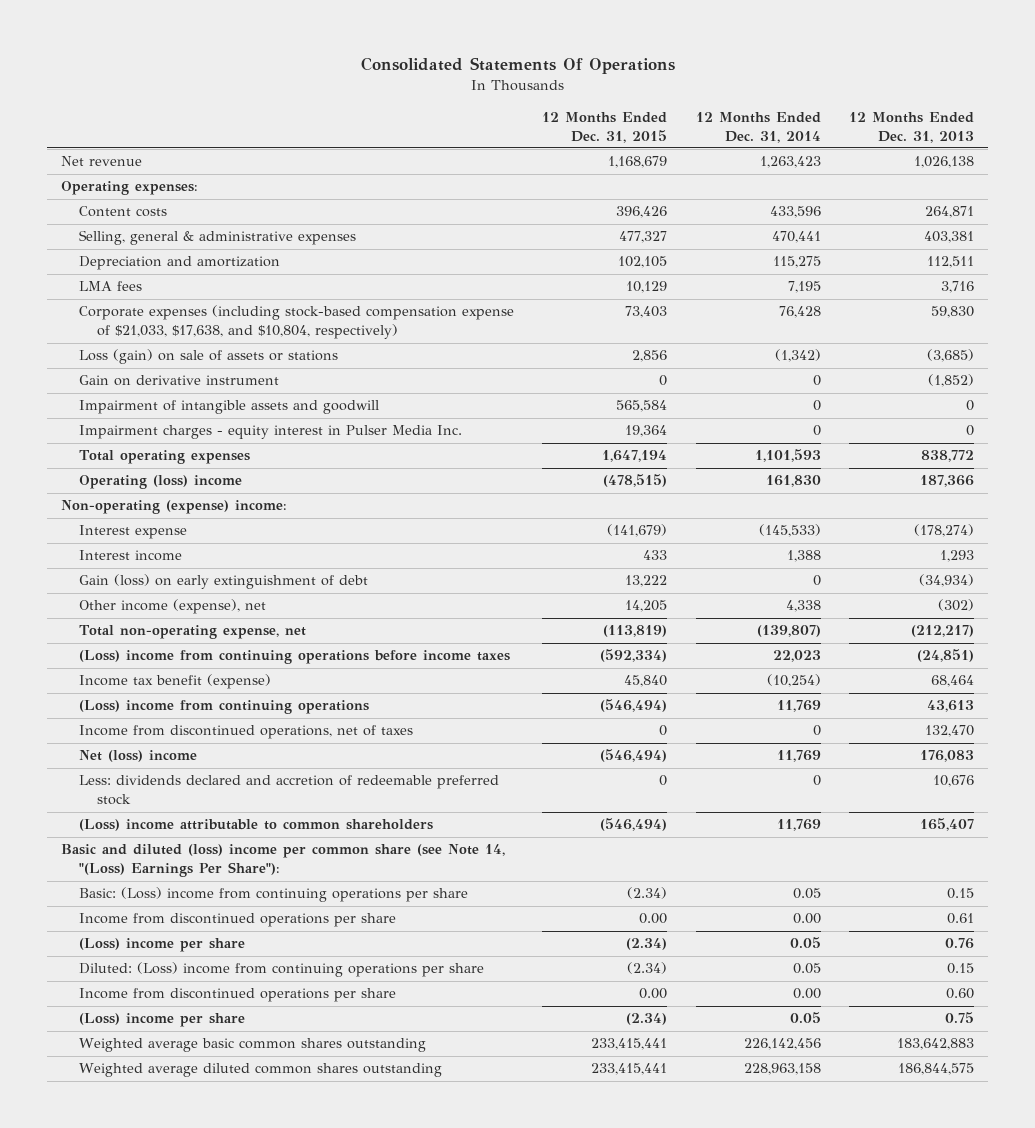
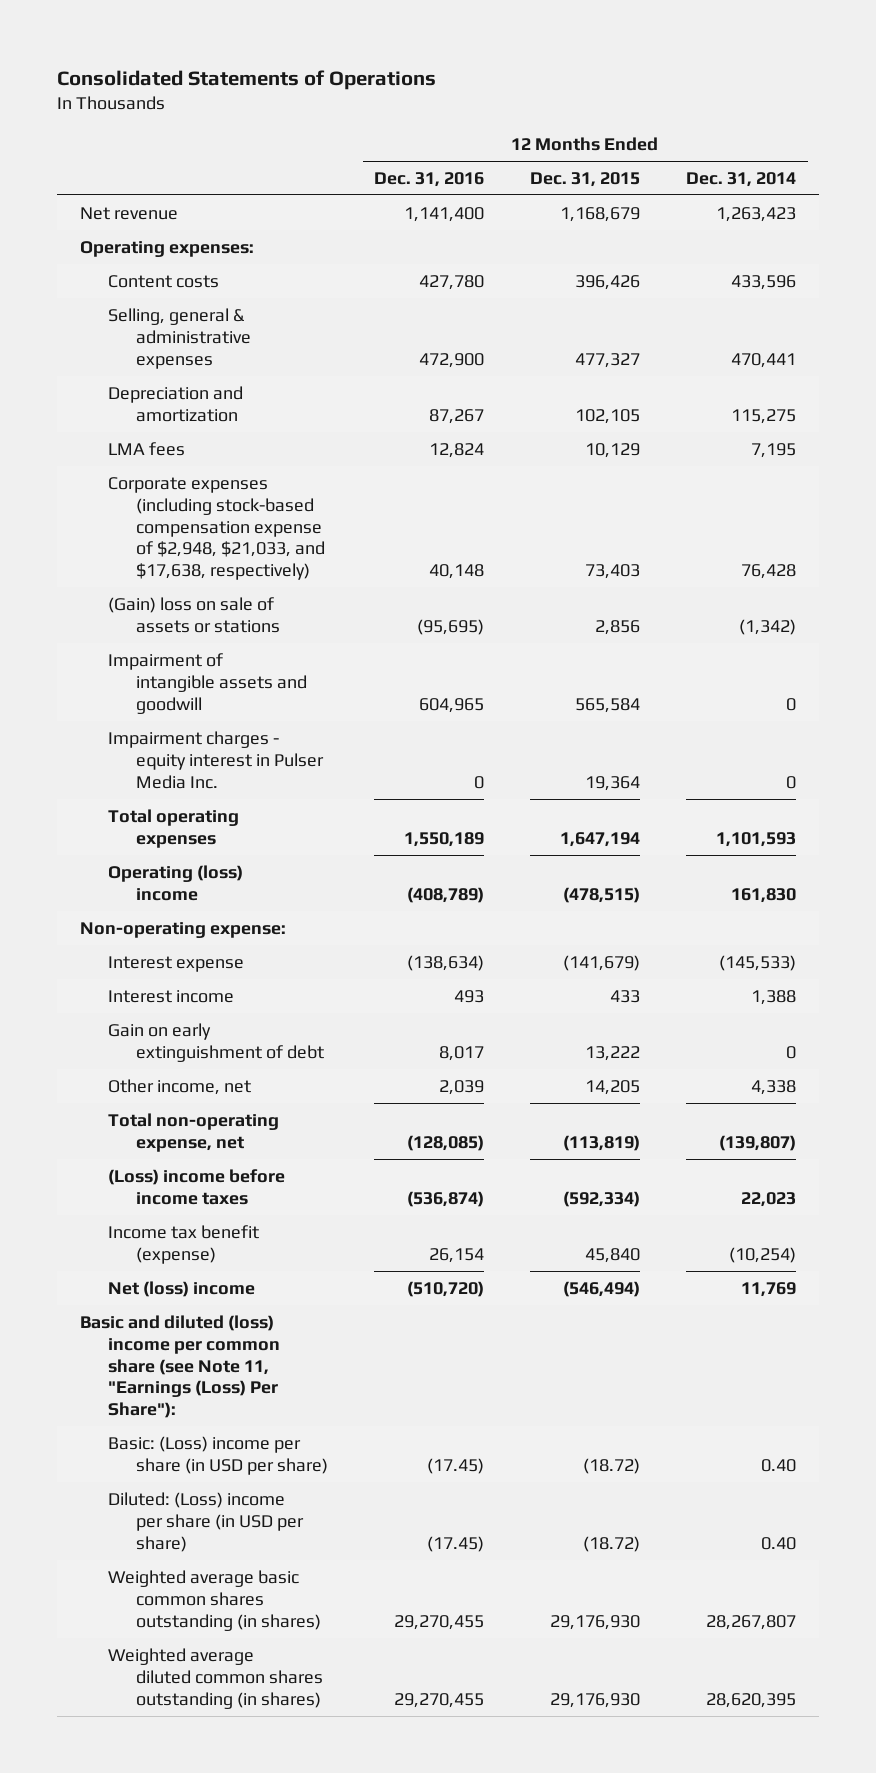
[360,56,675,74] Consolidated Statements Of Operations -> [57,70,437,91] Consolidated Statements of Operations
[848,111,974,143] 12 Months Ended Dec. 31, 2013 -> none
none -> [374,171,485,187] Dec. 31, 2016
[78,375,279,387] Gain on derivative instrument -> none
[78,305,514,340] Corporate expenses (including stock-based compensation expense of $21,033, $17,638, and $10,804, respectively) -> [108,476,326,581] Corporate expenses (including stock-based compensation expense of $2,948, $21,033, and $17,638, respectively)
[78,349,338,365] Loss (gain) on sale of assets or stations -> [108,596,281,633] (Gain) loss on sale of assets or stations
[61,500,288,515] Non-operating (expense) income: -> [80,921,287,938] Non-operating expense:
[78,574,368,590] Gain (loss) on early extinguishment of debt -> [108,1022,325,1062] Gain on early extinguishment of debt
[78,599,266,615] Other income (expense), net -> [108,1078,252,1095] Other income, net
[78,650,510,665] (Loss) income from continuing operations before income taxes -> [108,1168,286,1205] (Loss) income before income taxes
[78,700,369,715] (Loss) income from continuing operations -> none
[78,725,413,740] Income from discontinued operations, net of taxes -> none
[78,775,499,806] Less: dividends declared and accretion of redeemable preferred stock -> none
[78,819,433,832] (Loss) income attributable to common shareholders -> none
[78,913,396,928] Income from discontinued operations per share -> none
[78,938,245,953] (Loss) income per share -> none
[78,988,396,1003] Income from discontinued operations per share -> none
[78,1013,245,1028] (Loss) income per share -> none
[61,844,506,878] Basic and diluted (loss) income per common share (see Note 14, "(Loss) Earnings Per Share"): -> [80,1314,281,1419] Basic and diluted (loss) income per common share (see Note 11, "Earnings (Loss) Per Share"):
[78,887,468,903] Basic: (Loss) income from continuing operations per share -> [108,1435,329,1475] Basic: (Loss) income per share (in USD per share)
[627,887,668,900] (2.34) -> [583,1457,641,1474] (18.72)
[792,888,821,900] 0.05 -> [761,1458,797,1472] 0.40
[78,962,484,978] Diluted: (Loss) income from continuing operations per share -> [108,1491,305,1552] Diluted: (Loss) income per share (in USD per share)
[627,962,668,975] (2.34) -> [583,1535,641,1552] (18.72)
[792,963,821,975] 0.05 -> [761,1536,797,1550] 0.40
[78,1038,426,1053] Weighted average basic common shares outstanding -> [108,1569,322,1631] Weighted average basic common shares outstanding (in shares)
[591,1038,668,1051] 233,415,441 -> [550,1614,641,1630] 29,176,930
[743,1038,821,1051] 226,142,456 -> [706,1614,797,1630] 28,267,807
[78,1063,442,1078] Weighted average diluted common shares outstanding -> [108,1647,324,1709] Weighted average diluted common shares outstanding (in shares)
[591,1063,668,1076] 233,415,441 -> [550,1692,641,1708] 29,176,930
[743,1063,821,1076] 228,963,158 -> [706,1692,797,1708] 28,620,395

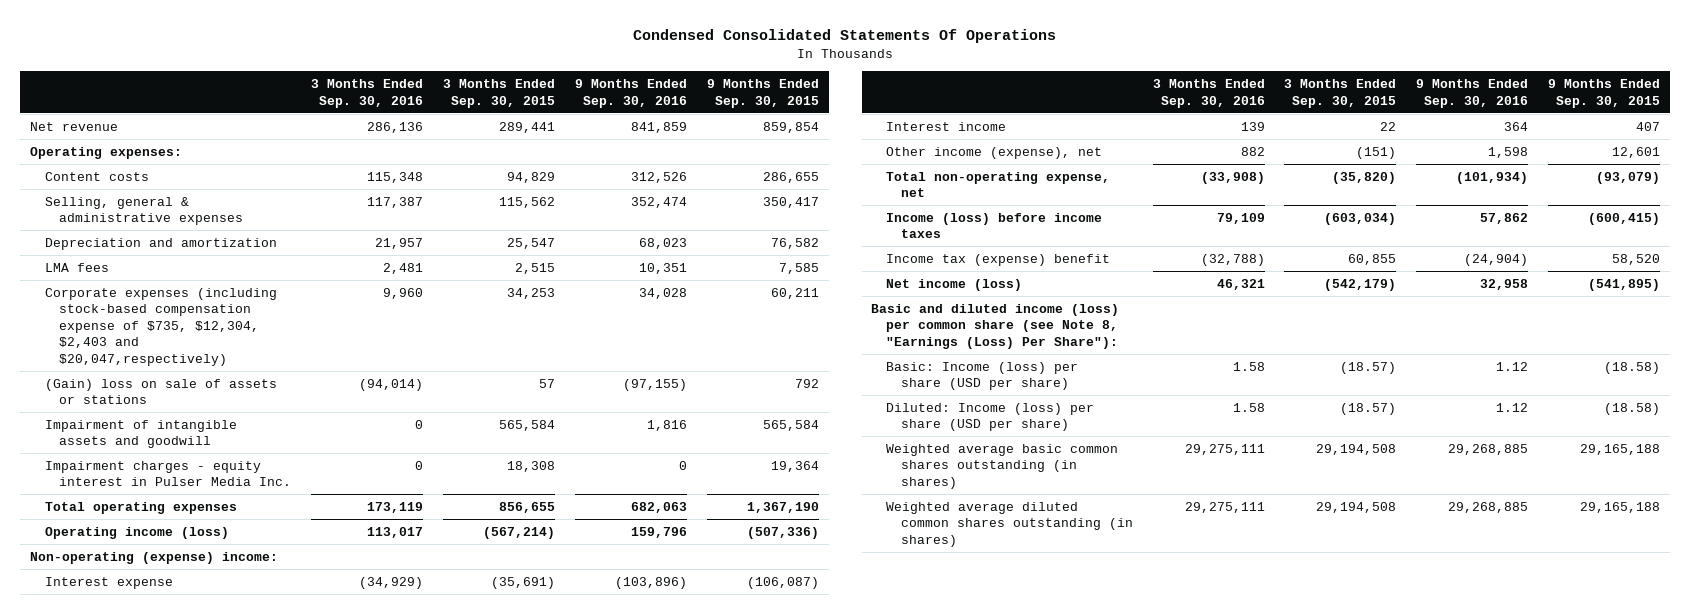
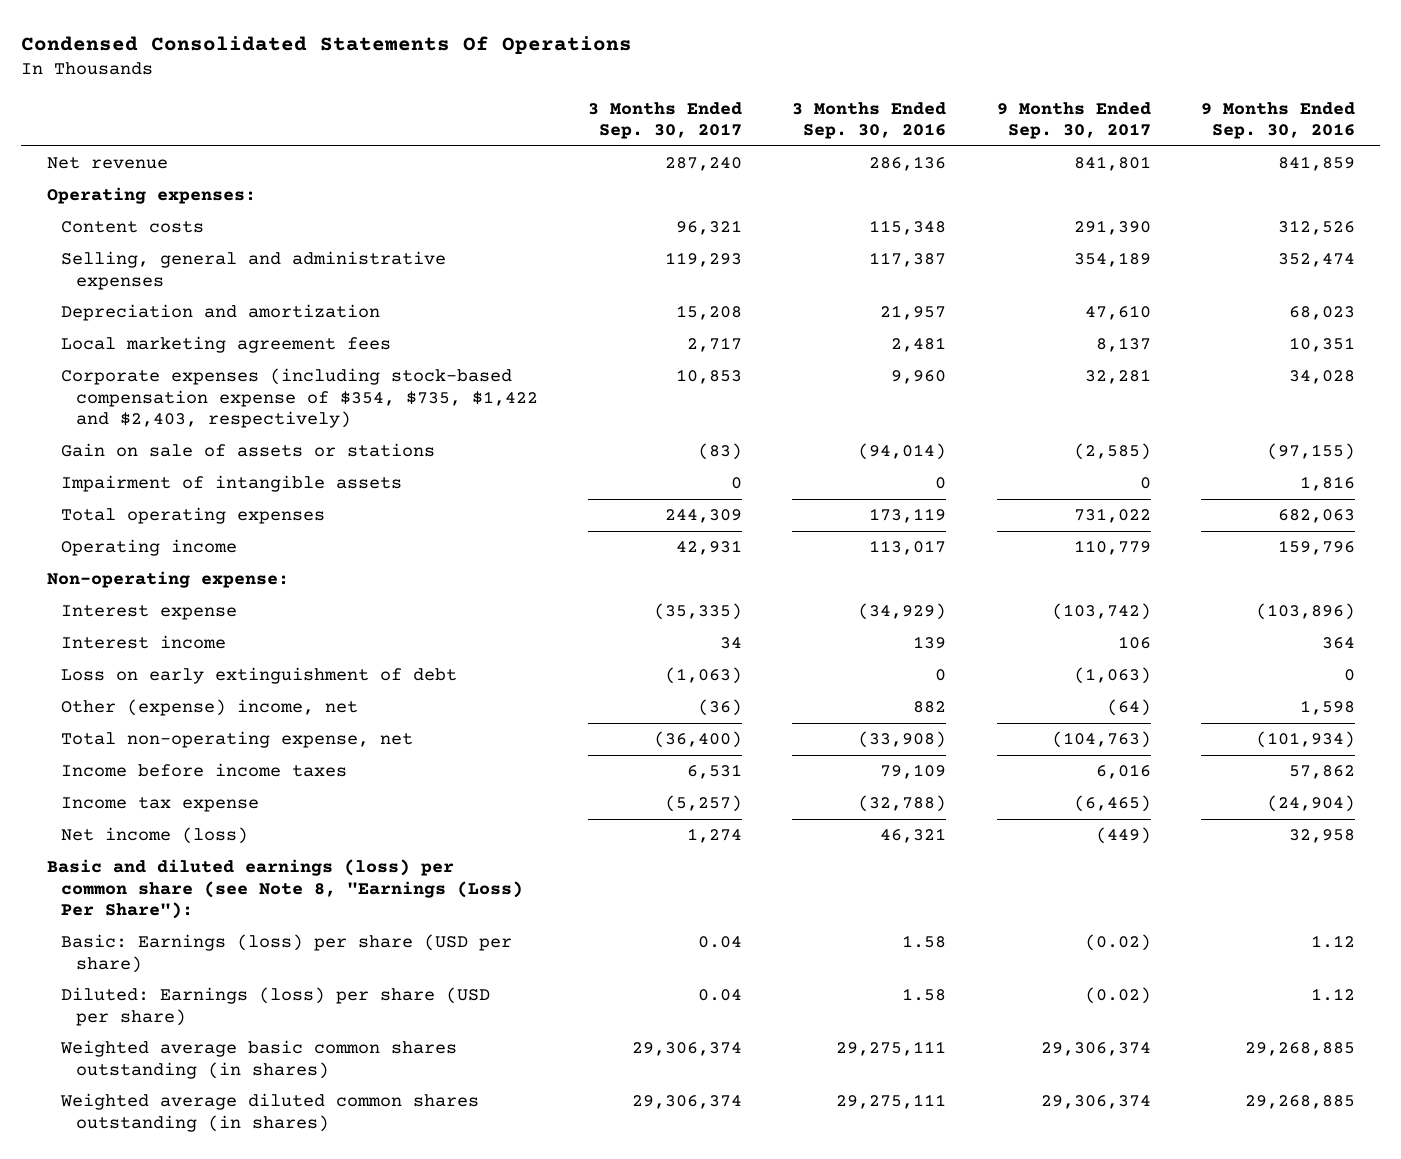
[442,79,555,108] 3 Months Ended Sep. 30, 2015 -> none
[706,79,819,108] 9 Months Ended Sep. 30, 2015 -> none
none -> [588,101,743,140] 3 Months Ended Sep. 30, 2017
none -> [996,101,1151,140] 9 Months Ended Sep. 30, 2017
[44,196,244,226] Selling, general & administrative expenses -> [61,251,447,290] Selling, general and administrative expenses
[44,460,292,487] Impairment charges - equity interest in Pulser Media Inc. -> none
[44,262,109,272] LMA fees -> [61,336,392,354] Local marketing agreement fees
[44,287,277,366] Corporate expenses (including stock-based compensation expense of $735, $12,304, $2,403 and $20,047,respectively) -> [61,368,538,429] Corporate expenses (including stock-based compensation expense of $354, $735, $1,422 and $2,403, respectively)
[44,378,277,405] (Gain) loss on sale of assets or stations -> [61,443,436,458] Gain on sale of assets or stations
[44,419,237,449] Impairment of intangible assets and goodwill -> [61,475,403,493] Impairment of intangible assets
[44,526,229,539] Operating income (loss) -> [61,539,238,557] Operating income
[29,551,278,564] Non-operating (expense) income: -> [46,571,289,589] Non-operating expense:
none -> [61,667,458,685] Loss on early extinguishment of debt
[886,146,1103,159] Other income (expense), net -> [61,699,359,717] Other (expense) income, net
[886,212,1103,239] Income (loss) before income taxes -> [61,763,348,778] Income before income taxes
[886,253,1111,266] Income tax (expense) benefit -> [61,797,260,813] Income tax expense
[871,303,1120,349] Basic and diluted income (loss) per common share (see Note 8, "Earnings (Loss) Per Share"): -> [46,859,524,920] Basic and diluted earnings (loss) per common share (see Note 8, "Earnings (Loss) Per Share"):
[886,361,1079,391] Basic: Income (loss) per share (USD per share) -> [61,934,513,973] Basic: Earnings (loss) per share (USD per share)
[886,402,1095,432] Diluted: Income (loss) per share (USD per share) -> [61,987,491,1026] Diluted: Earnings (loss) per share (USD per share)

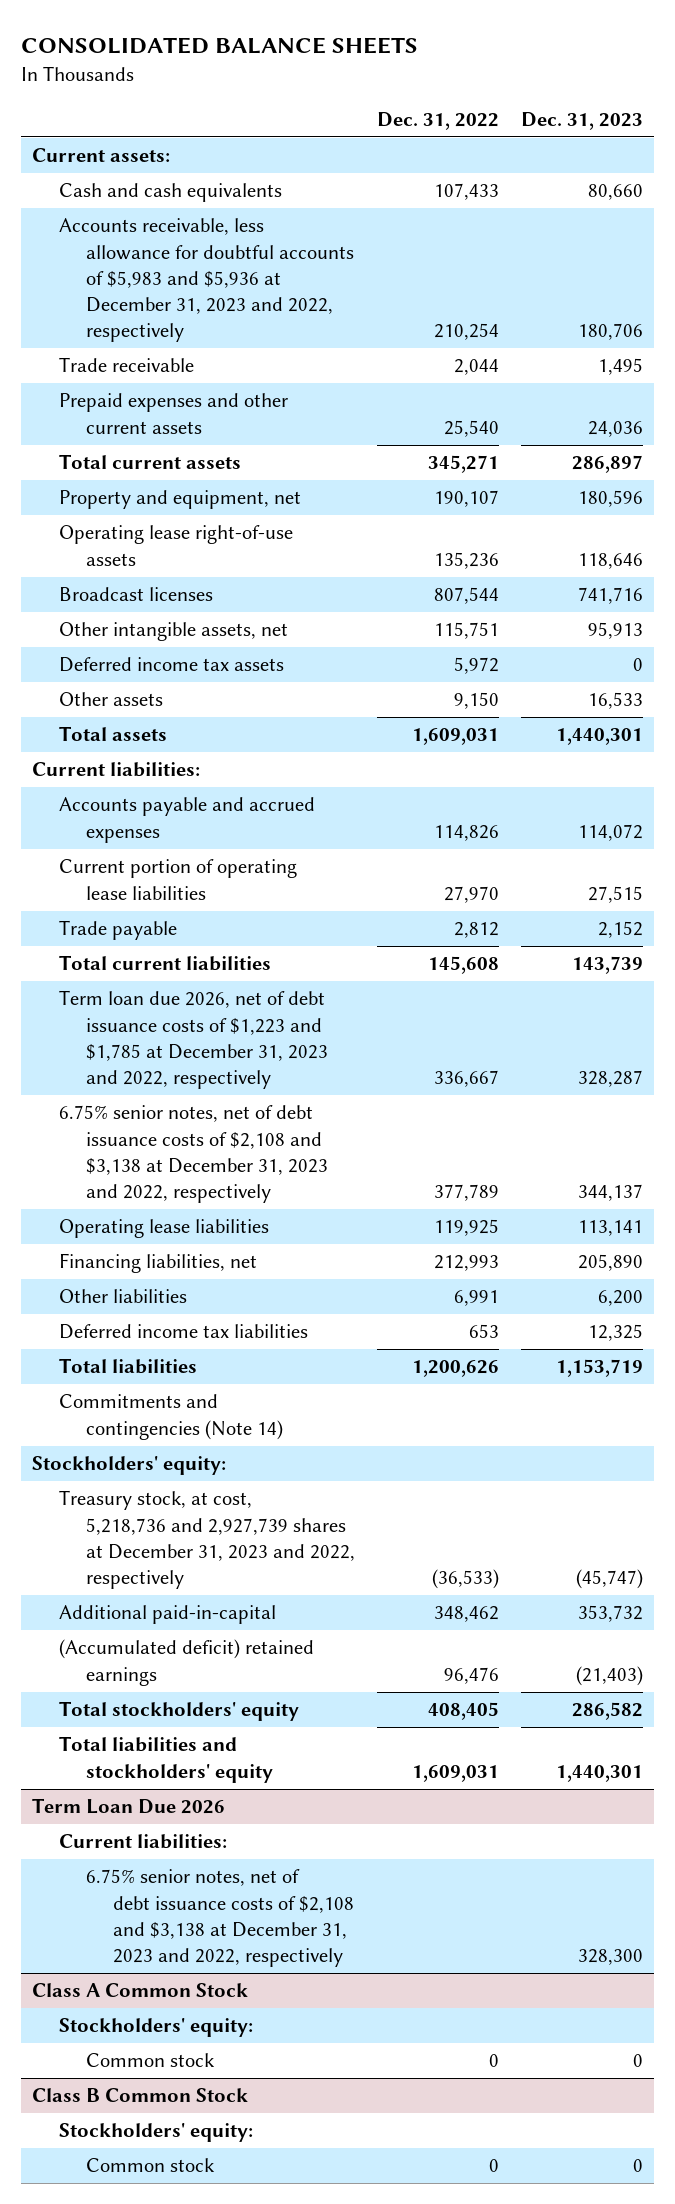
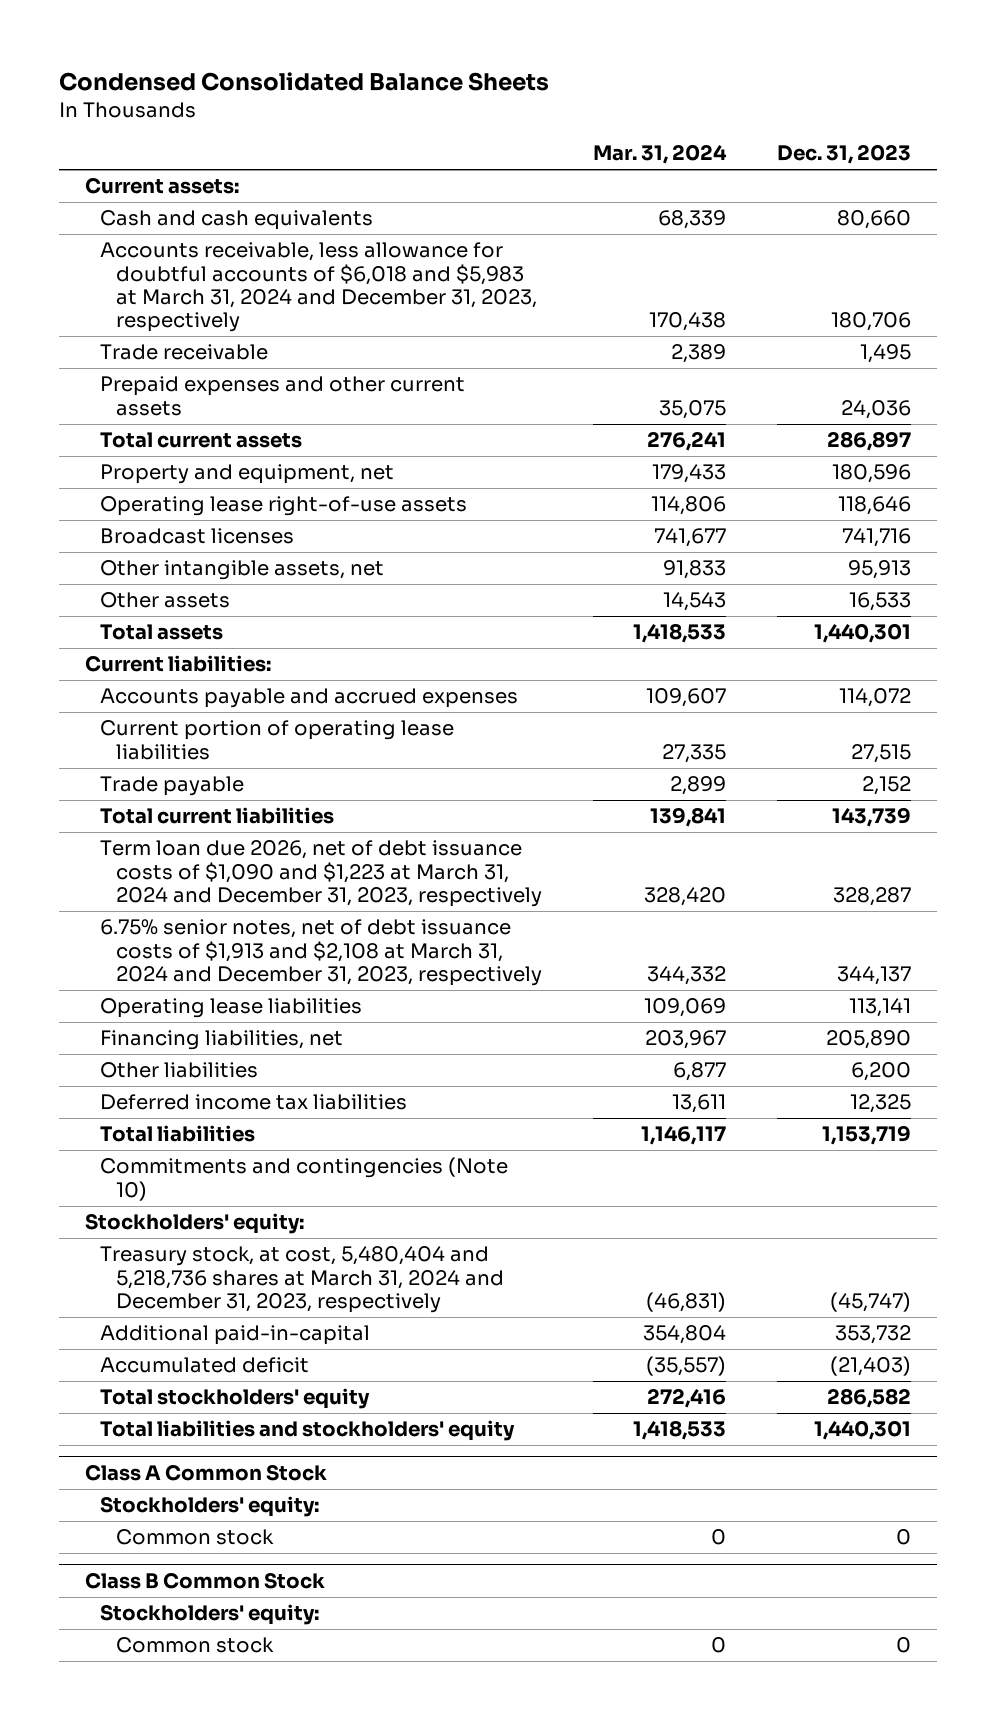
[21,37,419,55] CONSOLIDATED BALANCE SHEETS -> [58,71,549,91] Condensed Consolidated Balance Sheets
[377,111,500,130] Dec. 31, 2022 -> none
none -> [592,144,727,165] Mar. 31, 2024
[59,218,355,343] Accounts receivable, less allowance for doubtful accounts of $5,983 and $5,936 at December 31, 2023 and 2022, respectively -> [100,242,537,333] Accounts receivable, less allowance for doubtful accounts of $6,018 and $5,983 at March 31, 2024 and December 31, 2023, respectively
[59,657,285,673] Deferred income tax assets -> none
[59,990,329,1089] Term loan due 2026, net of debt issuance costs of $1,223 and $1,785 at December 31, 2023 and 2022, respectively -> [100,840,542,907] Term loan due 2026, net of debt issuance costs of $1,090 and $1,223 at March 31, 2024 and December 31, 2023, respectively
[59,1105,329,1203] 6.75% senior notes, net of debt issuance costs of $2,108 and $3,138 at December 31, 2023 and 2022, respectively -> [100,919,542,986] 6.75% senior notes, net of debt issuance costs of $1,913 and $2,108 at March 31, 2024 and December 31, 2023, respectively
[59,1394,284,1440] Commitments and contingencies (Note 14) -> [100,1157,509,1201] Commitments and contingencies (Note 10)
[59,1490,356,1589] Treasury stock, at cost, 5,218,736 and 2,927,739 shares at December 31, 2023 and 2022, respectively -> [100,1246,504,1313] Treasury stock, at cost, 5,480,404 and 5,218,736 shares at March 31, 2024 and December 31, 2023, respectively
[59,1639,315,1686] (Accumulated deficit) retained earnings -> [100,1357,310,1374] Accumulated deficit
[32,1798,226,1815] Term Loan Due 2026 -> none
[59,1834,228,1850] Current liabilities: -> none
[86,1869,355,1967] 6.75% senior notes, net of debt issuance costs of $2,108 and $3,138 at December 31, 2023 and 2022, respectively -> none

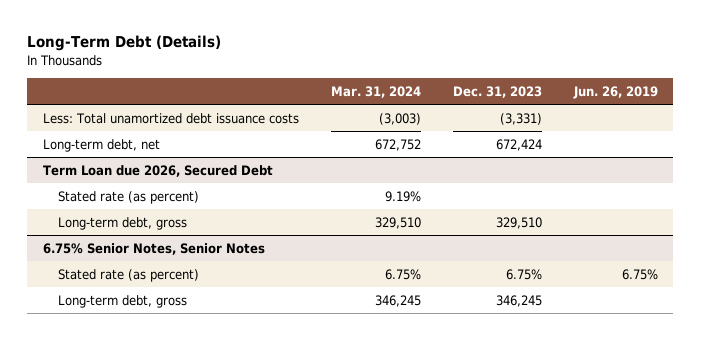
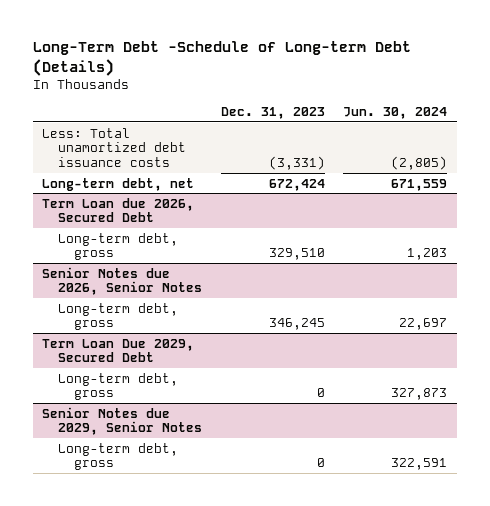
[27,35,222,52] Long-Term Debt (Details) -> [32,41,411,76] Long-Term Debt -Schedule of Long-term Debt (Details)
[330,86,421,99] Mar. 31, 2024 -> none
[572,86,658,100] Jun. 26, 2019 -> none
none -> [343,106,448,119] Jun. 30, 2024
[57,190,199,204] Stated rate (as percent) -> none
[43,242,266,255] 6.75% Senior Notes, Senior Notes -> none
[57,268,199,282] Stated rate (as percent) -> none
none -> [42,266,203,296] Senior Notes due 2026, Senior Notes
none -> [42,338,195,363] Term Loan Due 2029, Secured Debt
none -> [58,372,179,401] Long-term debt, gross
none -> [42,406,203,436] Senior Notes due 2029, Senior Notes
none -> [58,442,179,471] Long-term debt, gross

